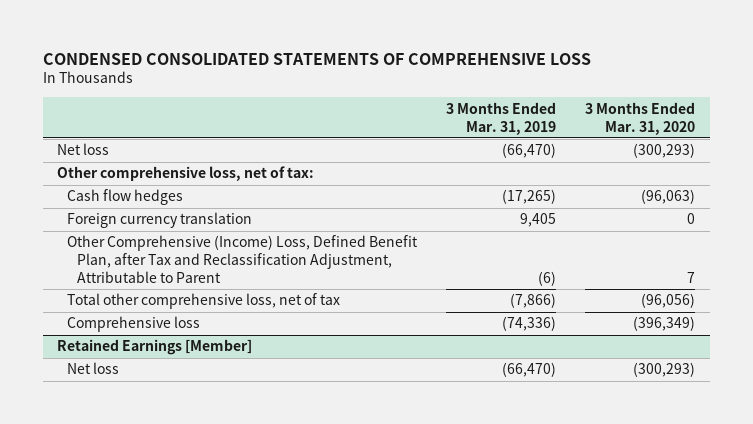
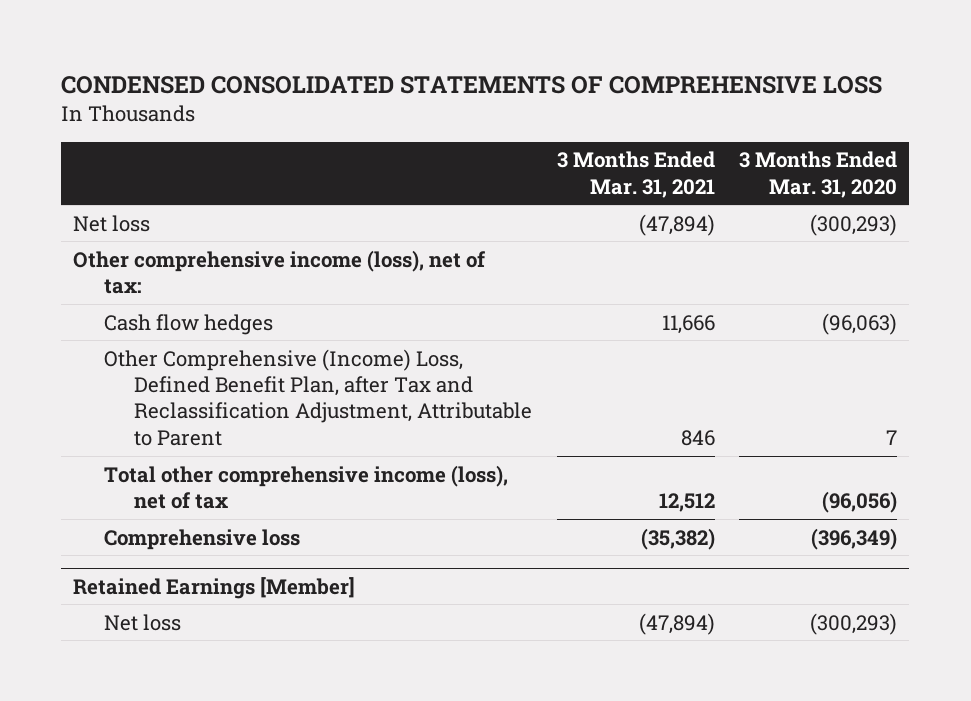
[446,101,557,135] 3 Months Ended Mar. 31, 2019 -> none
none -> [556,151,715,198] 3 Months Ended Mar. 31, 2021
[57,166,315,182] Other comprehensive loss, net of tax: -> [73,249,487,295] Other comprehensive income (loss), net of tax:
[67,212,253,229] Foreign currency translation -> none
[67,293,341,310] Total other comprehensive loss, net of tax -> [103,464,508,510] Total other comprehensive income (loss), net of tax

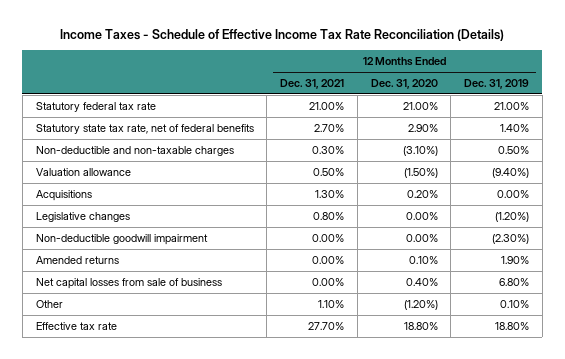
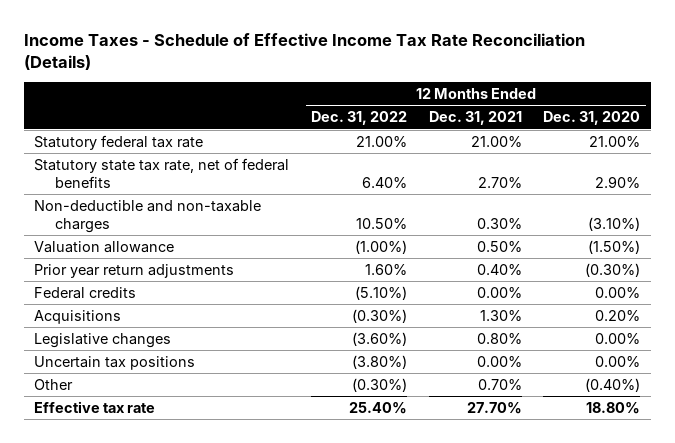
[464,78,530,89] Dec. 31, 2019 -> none
none -> [311,111,408,126] Dec. 31, 2022
none -> [34,263,235,278] Prior year return adjustments
none -> [34,286,137,299] Federal credits
[35,233,208,245] Non-deductible goodwill impairment -> none
[35,255,119,264] Amended returns -> none
[35,277,222,289] Net capital losses from sale of business -> none
none -> [34,355,196,370] Uncertain tax positions
[318,299,345,308] 1.10% -> [477,378,522,390] 0.70%
[403,299,438,310] (1.20%) -> [585,377,641,392] (0.40%)

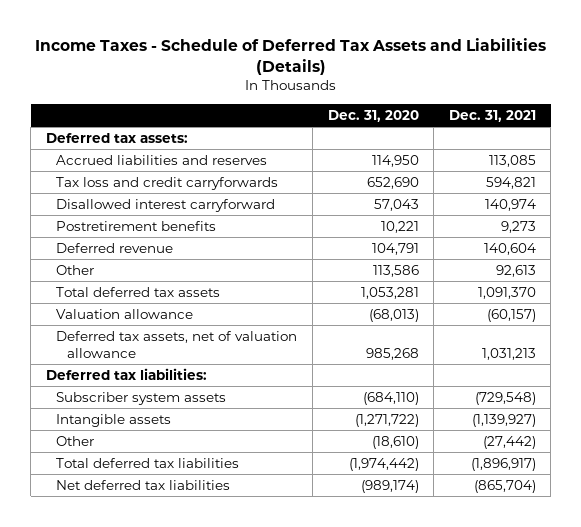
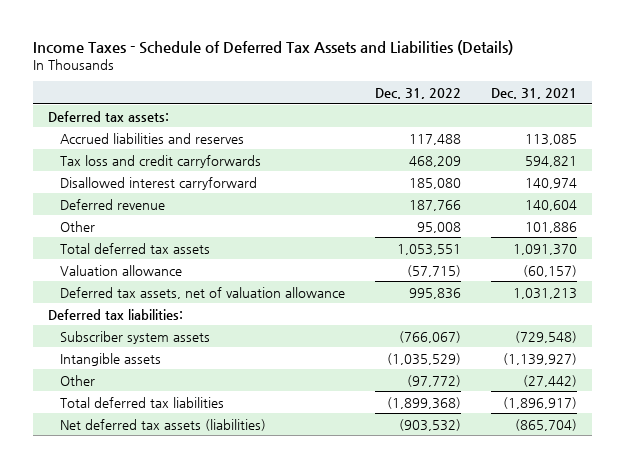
[327,109,419,122] Dec. 31, 2020 -> none
none -> [375,87,462,99] Dec. 31, 2022
[56,220,217,231] Postretirement benefits -> none
[495,264,536,277] 92,613 -> [525,221,578,233] 101,886
[56,479,231,490] Net deferred tax liabilities -> [59,418,266,431] Net deferred tax assets (liabilities)

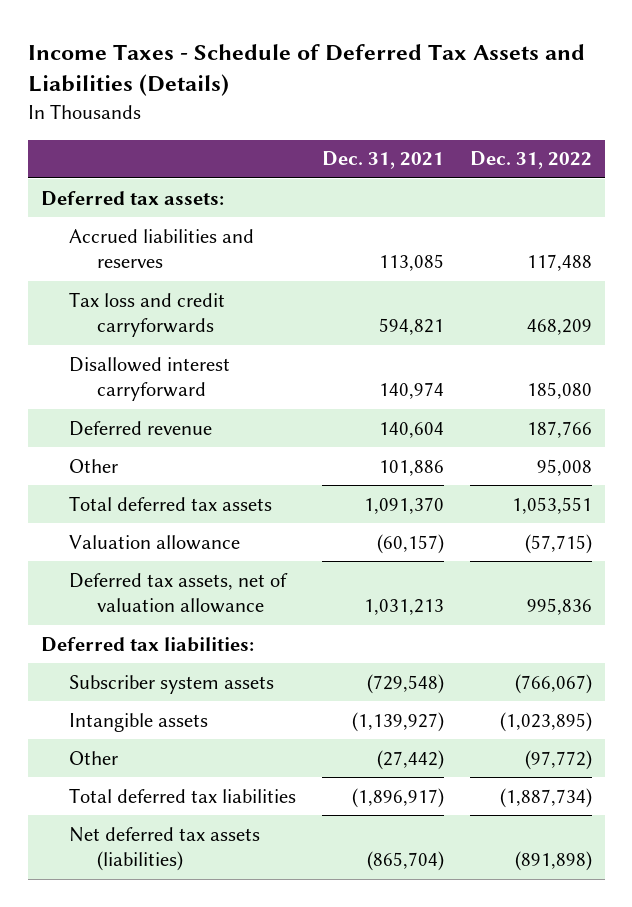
[387,352,462,365] (1,035,529) -> [499,711,592,732] (1,023,895)
[387,396,462,409] (1,899,368) -> [499,787,592,808] (1,887,734)
[399,418,462,431] (903,532) -> [514,851,592,872] (891,898)

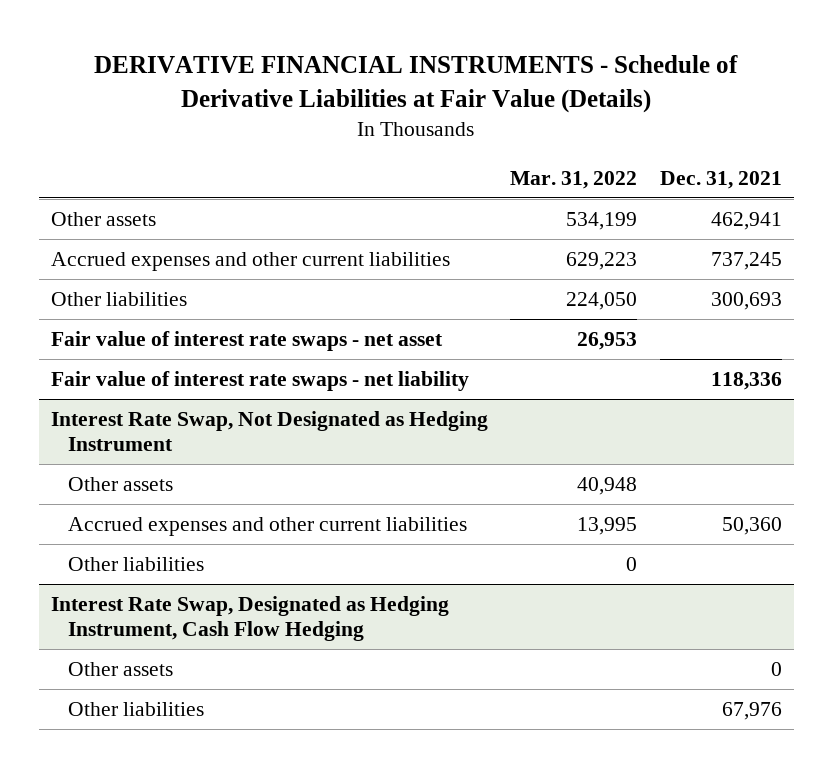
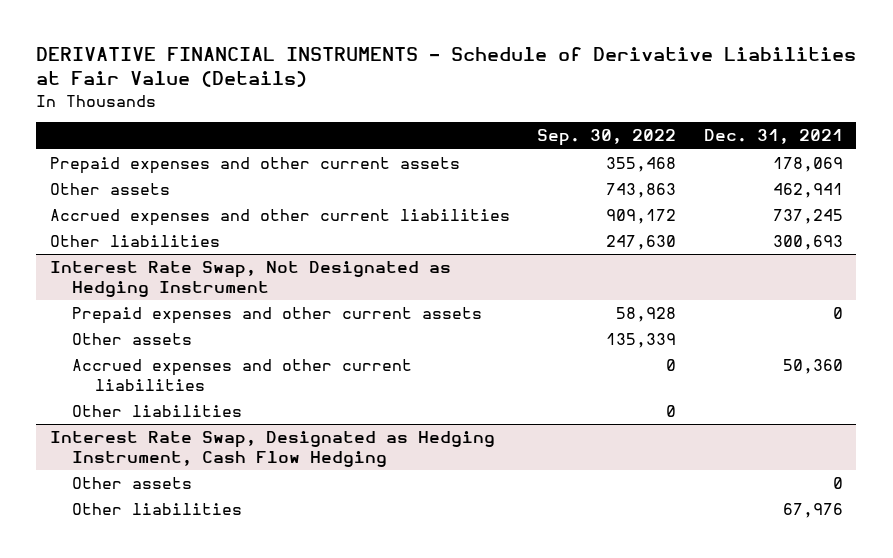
[510,170,638,189] Mar. 31, 2022 -> none
none -> [537,129,677,147] Sep. 30, 2022
none -> [50,157,461,175] Prepaid expenses and other current assets
[50,330,443,351] Fair value of interest rate swaps - net asset -> none
[50,370,469,391] Fair value of interest rate swaps - net liability -> none
none -> [72,307,483,325] Prepaid expenses and other current assets

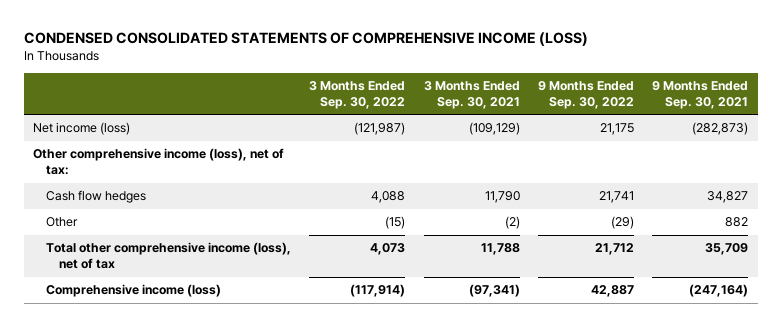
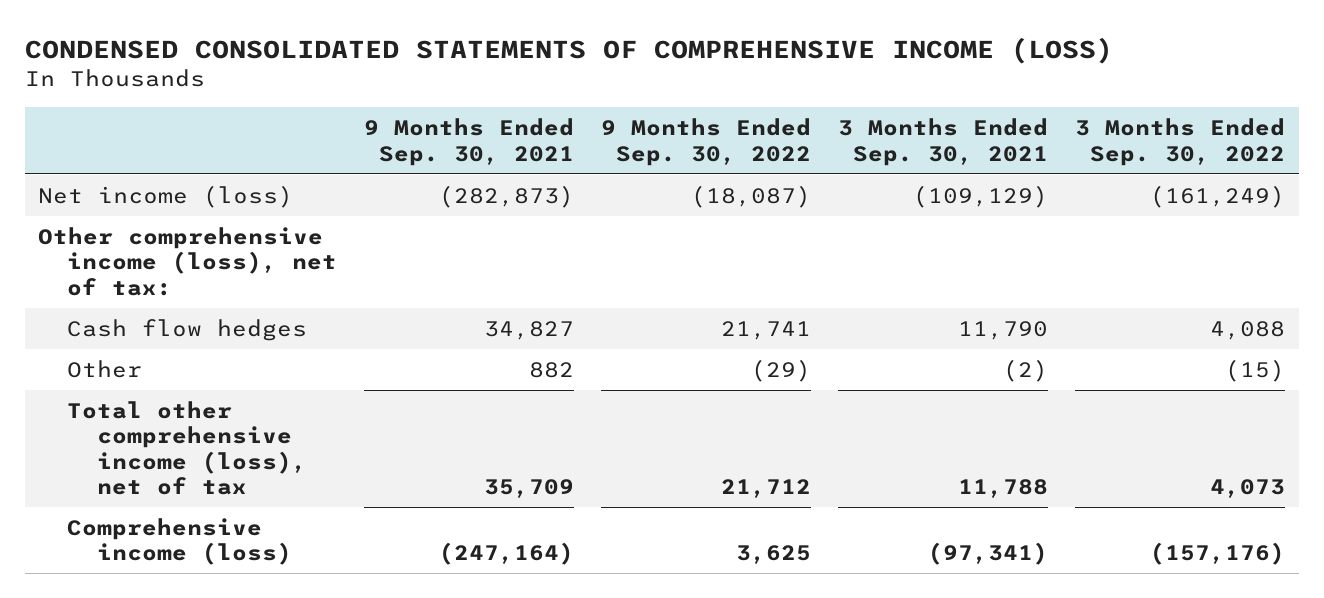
[354,122,406,136] (121,987) -> [1150,184,1286,208] (161,249)
[600,123,635,136] 21,175 -> [691,184,812,208] (18,087)
[350,284,406,298] (117,914) -> [1150,542,1286,566] (157,176)
[591,285,635,298] 42,887 -> [736,545,812,565] 3,625

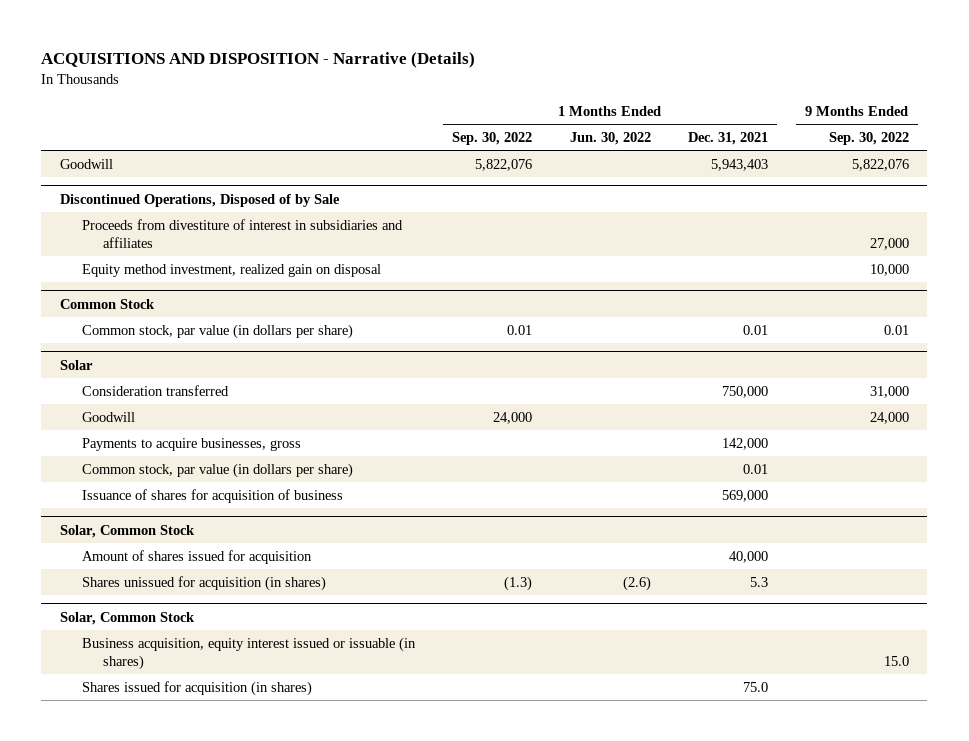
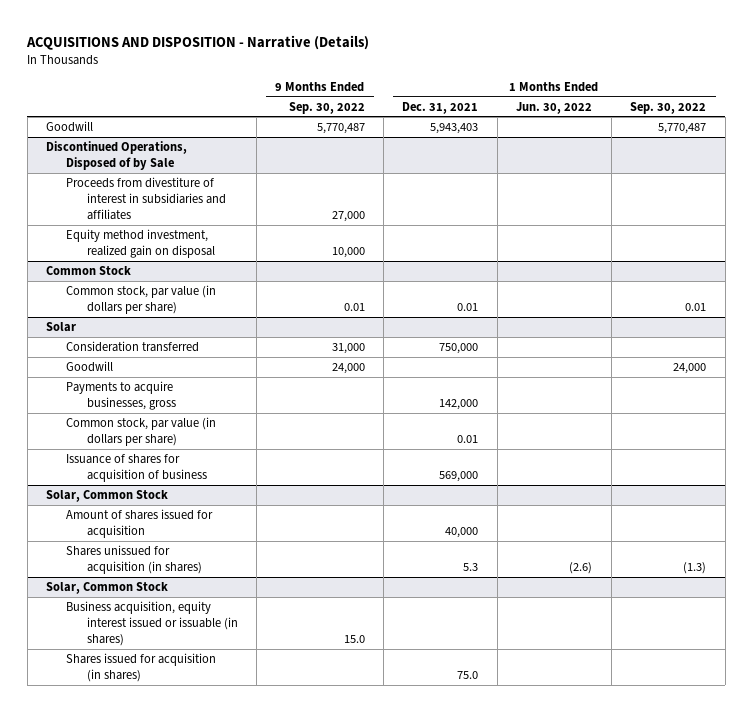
[475,158,533,171] 5,822,076 -> [658,123,707,135] 5,770,487
[851,158,909,171] 5,822,076 -> [316,123,365,135] 5,770,487

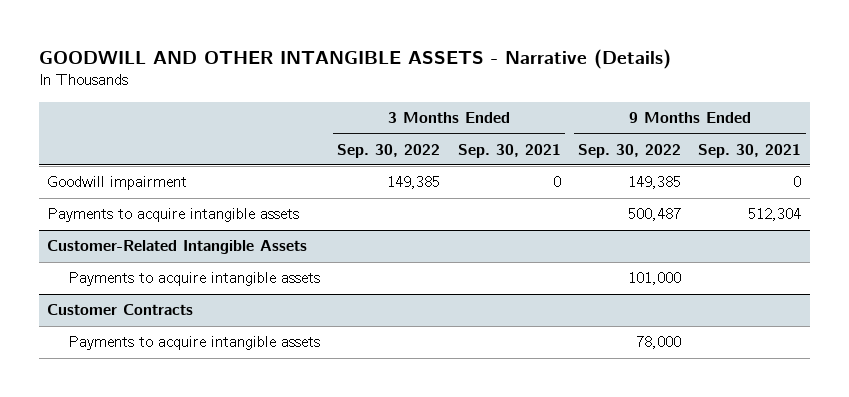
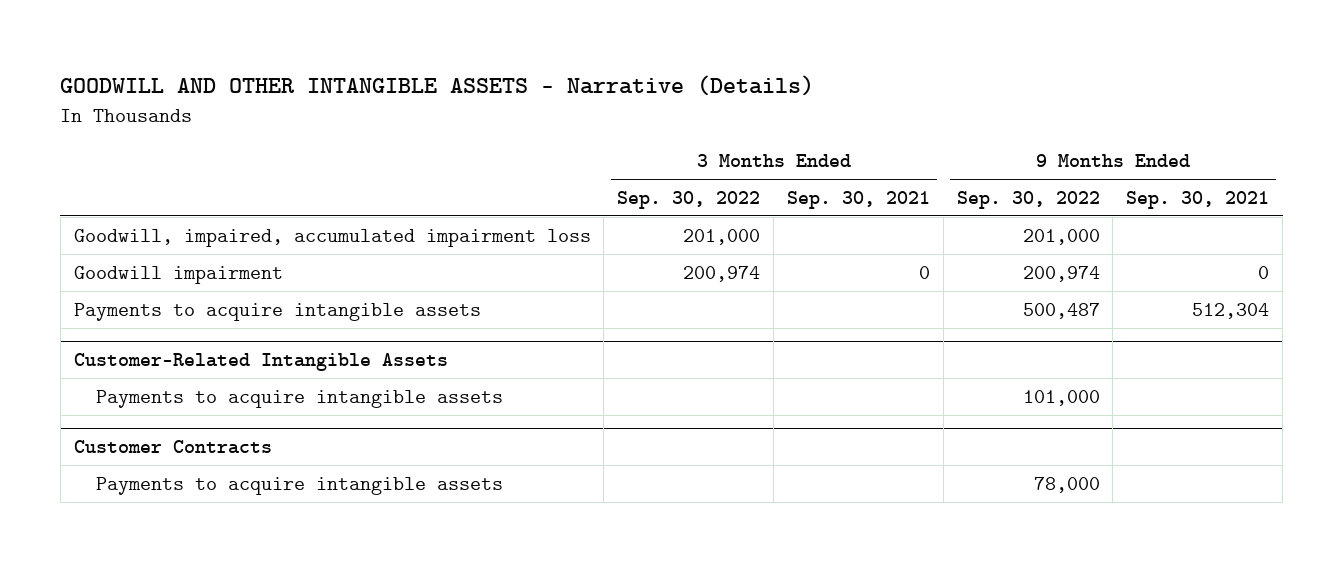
none -> [73,228,591,247] Goodwill, impaired, accumulated impairment loss
[387,176,441,190] 149,385 -> [683,265,761,282] 200,974
[628,176,682,190] 149,385 -> [1022,265,1100,282] 200,974

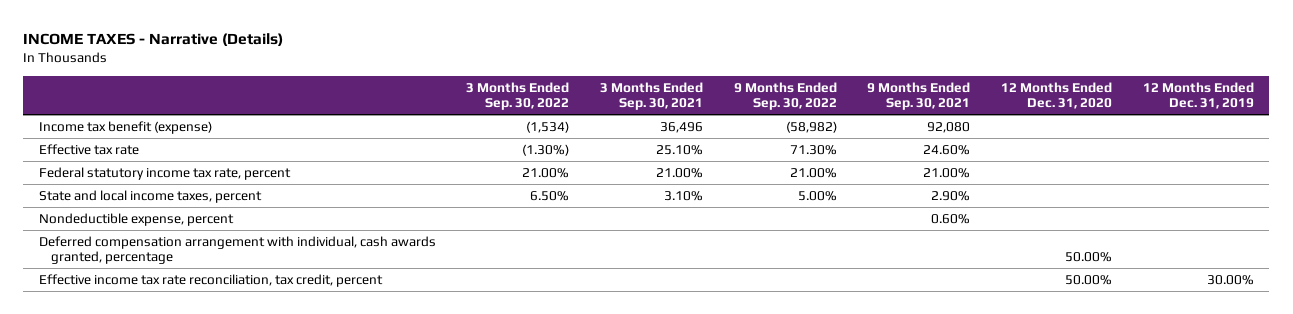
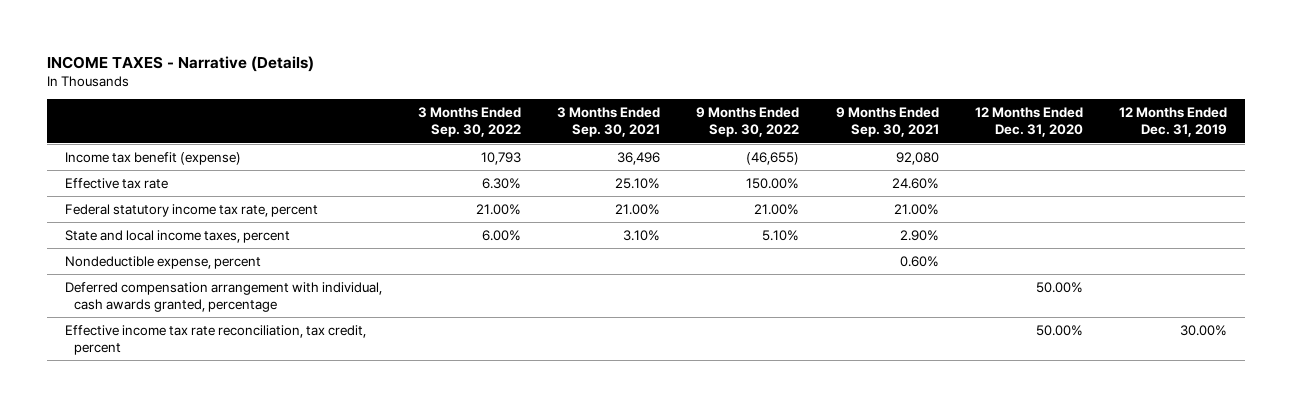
[526,120,570,133] (1,534) -> [480,151,521,165] 10,793
[785,120,837,133] (58,982) -> [746,151,800,165] (46,655)
[522,143,570,156] (1.30%) -> [481,177,521,189] 6.30%
[789,144,837,155] 71.30% -> [746,177,800,189] 150.00%
[530,190,570,201] 6.50% -> [481,229,521,241] 6.00%
[797,190,837,201] 5.00% -> [762,229,800,241] 5.10%

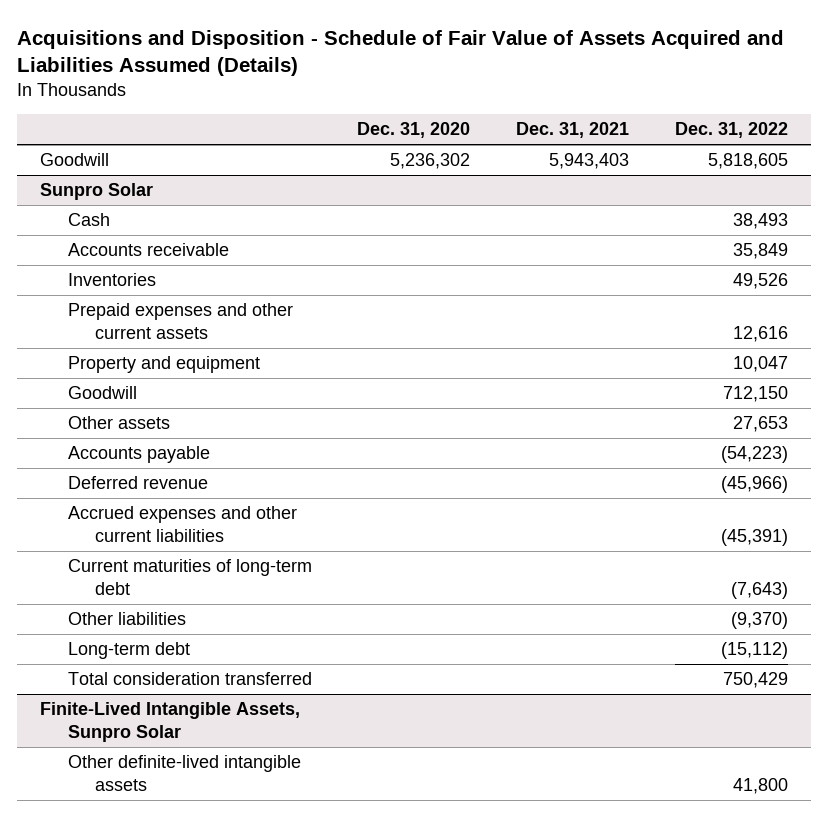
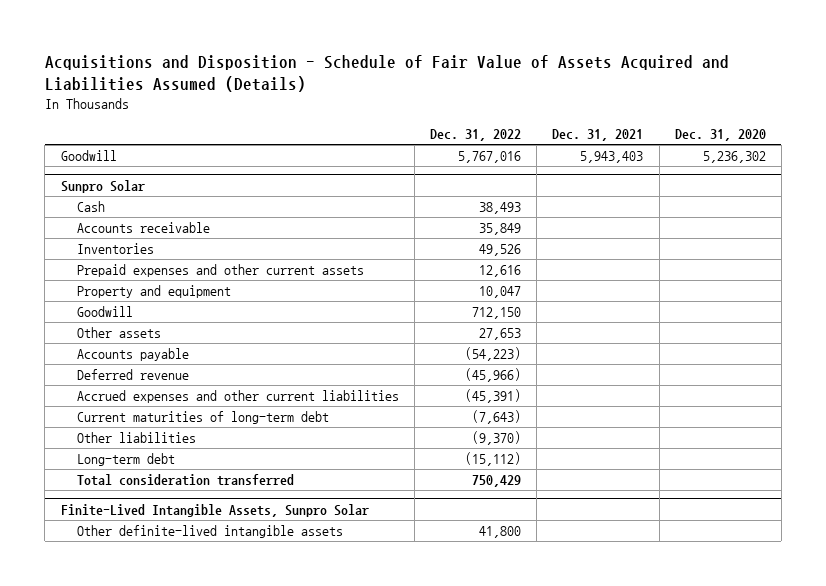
[707,153,788,170] 5,818,605 -> [458,151,522,164] 5,767,016

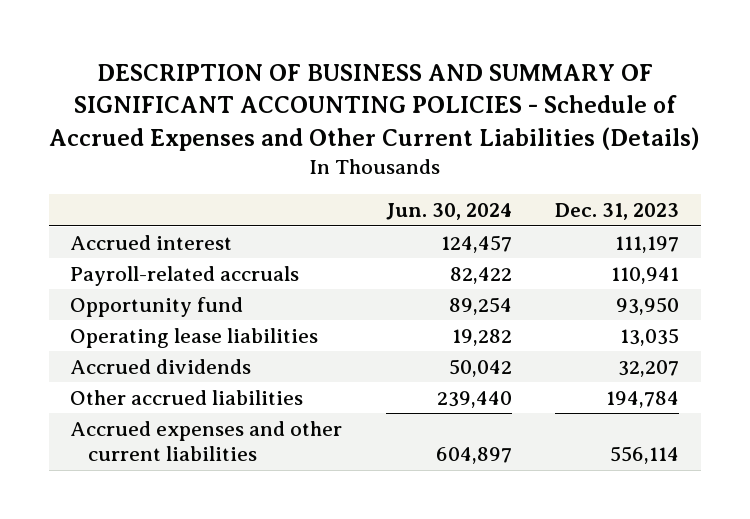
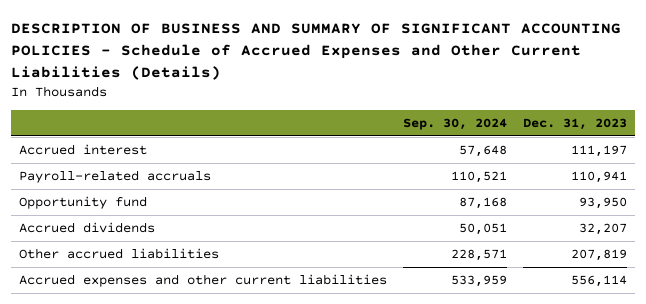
[385,203,512,221] Jun. 30, 2024 -> none
none -> [403,117,508,130] Sep. 30, 2024
[70,327,319,348] Operating lease liabilities -> none
[606,390,680,408] 194,784 -> [570,249,627,262] 207,819

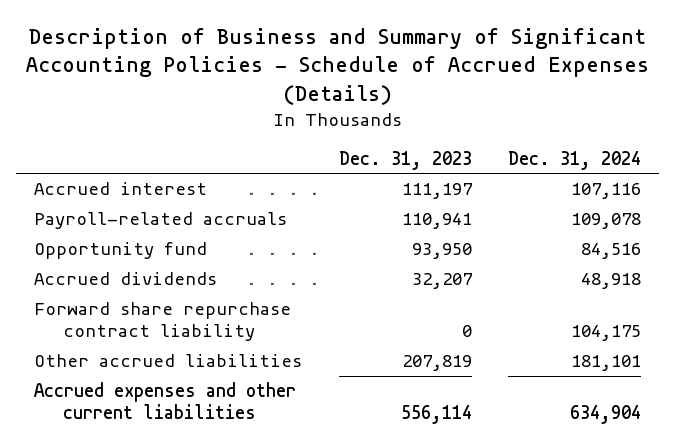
[11,23,622,80] DESCRIPTION OF BUSINESS AND SUMMARY OF SIGNIFICANT ACCOUNTING POLICIES - Schedule of Accrued Expenses and Other Current Liabilities (Details) -> [25,28,649,105] Description of Business and Summary of Significant Accounting Policies - Schedule of Accrued Expenses (Details)
[403,117,508,130] Sep. 30, 2024 -> none
none -> [508,151,642,171] Dec. 31, 2024
none -> [33,302,291,342] Forward share repurchase contract liability

